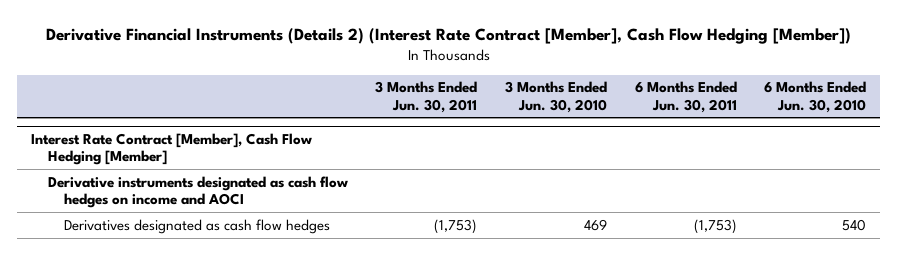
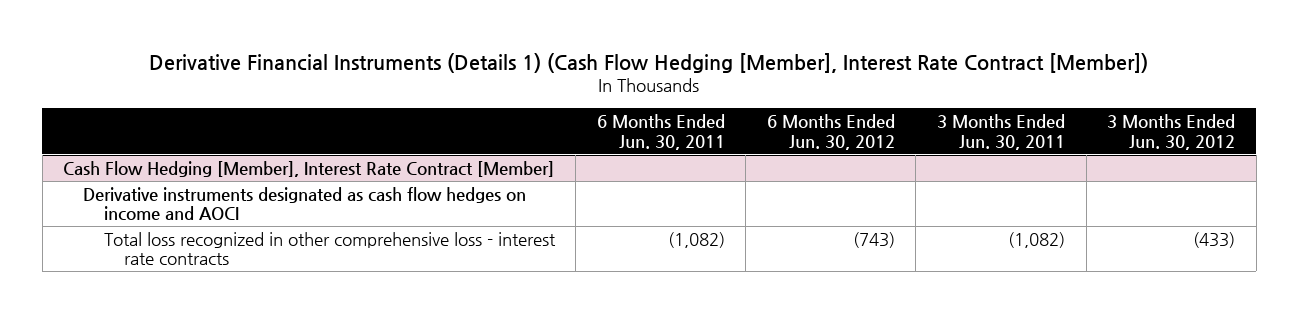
[45,27,851,44] Derivative Financial Instruments (Details 2) (Interest Rate Contract [Member], Cash Flow Hedging [Member]) -> [149,52,1149,73] Derivative Financial Instruments (Details 1) (Cash Flow Hedging [Member], Interest Rate Contract [Member])
[505,81,608,113] 3 Months Ended Jun. 30, 2010 -> none
[764,81,867,113] 6 Months Ended Jun. 30, 2010 -> none
none -> [766,114,895,150] 6 Months Ended Jun. 30, 2012
none -> [1107,114,1236,150] 3 Months Ended Jun. 30, 2012
[30,133,312,166] Interest Rate Contract [Member], Cash Flow Hedging [Member] -> [63,160,555,177] Cash Flow Hedging [Member], Interest Rate Contract [Member]
[64,218,331,234] Derivatives designated as cash flow hedges -> none
none -> [103,231,556,266] Total loss recognized in other comprehensive loss - interest rate contracts

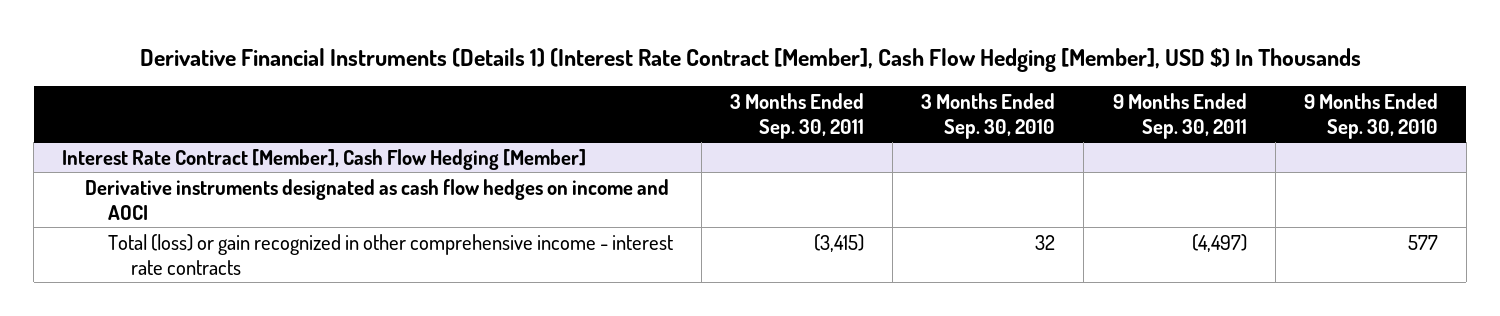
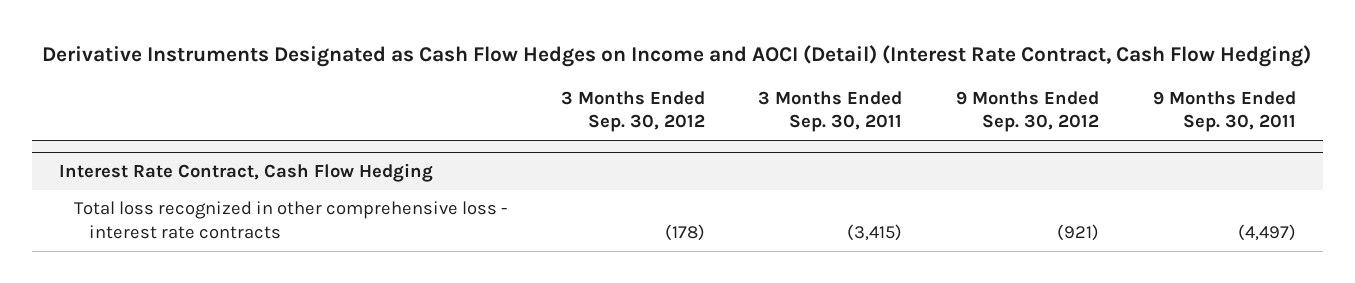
[140,47,1362,72] Derivative Financial Instruments (Details 1) (Interest Rate Contract [Member], Cash Flow Hedging [Member], USD $) In Thousands -> [42,44,1312,67] Derivative Instruments Designated as Cash Flow Hedges on Income and AOCI (Detail) (Interest Rate Contract, Cash Flow Hedging)
[921,92,1056,139] 3 Months Ended Sep. 30, 2010 -> none
[1303,92,1438,139] 9 Months Ended Sep. 30, 2010 -> none
none -> [560,90,705,133] 3 Months Ended Sep. 30, 2012
none -> [956,90,1100,133] 9 Months Ended Sep. 30, 2012
[85,178,670,220] Derivative instruments designated as cash flow hedges on income and AOCI -> none
[62,148,587,170] Interest Rate Contract [Member], Cash Flow Hedging [Member] -> [58,163,433,183] Interest Rate Contract, Cash Flow Hedging
[108,233,674,275] Total (loss) or gain recognized in other comprehensive income - interest rate contracts -> [73,201,507,240] Total loss recognized in other comprehensive loss - interest rate contracts

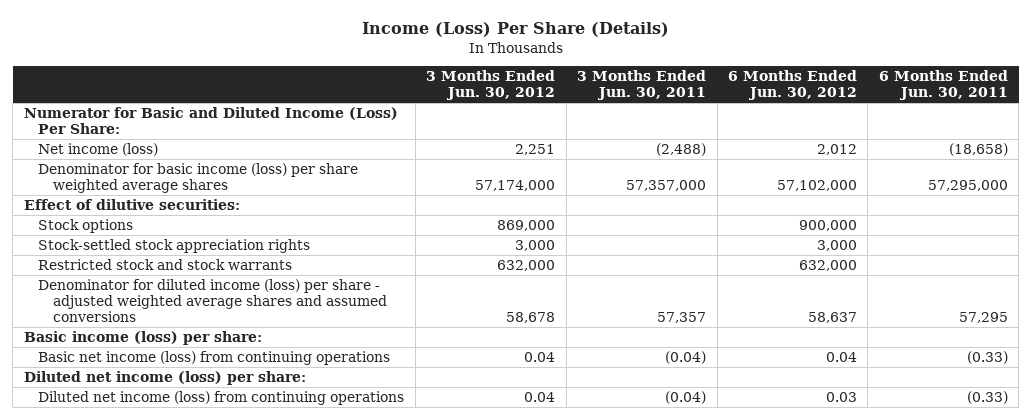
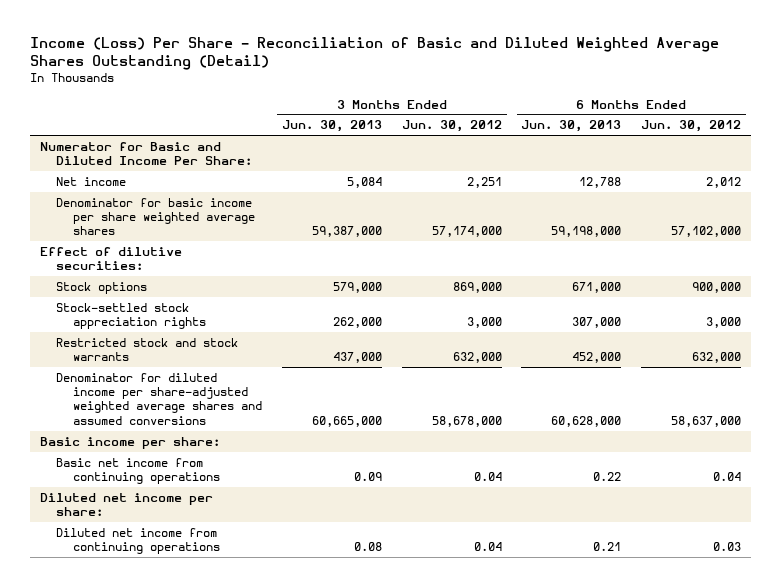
[361,22,669,38] Income (Loss) Per Share (Details) -> [29,36,719,71] Income (Loss) Per Share - Reconciliation of Basic and Diluted Weighted Average Shares Outstanding (Detail)
[577,70,707,101] 3 Months Ended Jun. 30, 2011 -> none
[878,70,1008,101] 6 Months Ended Jun. 30, 2011 -> none
none -> [281,120,382,133] Jun. 30, 2013
none -> [521,120,622,133] Jun. 30, 2013
[23,107,398,135] Numerator for Basic and Diluted Income (Loss) Per Share: -> [39,141,253,166] Numerator for Basic and Diluted Income Per Share:
[38,143,159,157] Net income (loss) -> [56,176,127,186] Net income
[38,163,359,194] Denominator for basic income (loss) per share weighted average shares -> [56,197,255,236] Denominator for basic income per share weighted average shares
[38,279,387,323] Denominator for diluted income (loss) per share - adjusted weighted average shares and assumed conversions -> [56,372,262,425] Denominator for diluted income per share-adjusted weighted average shares and assumed conversions
[506,312,556,324] 58,678 -> [431,415,502,427] 58,678,000
[807,312,857,324] 58,637 -> [671,415,742,427] 58,637,000
[23,331,262,346] Basic income (loss) per share: -> [39,436,220,449] Basic income per share:
[38,351,391,366] Basic net income (loss) from continuing operations -> [56,457,220,485] Basic net income from continuing operations
[23,371,306,386] Diluted net income (loss) per share: -> [39,492,213,517] Diluted net income per share:
[38,391,405,406] Diluted net income (loss) from continuing operations -> [56,527,220,555] Diluted net income from continuing operations

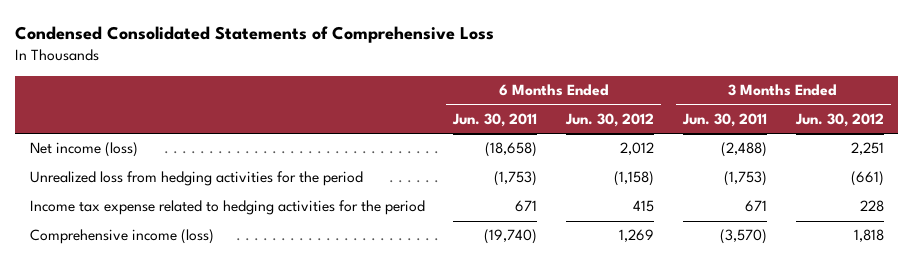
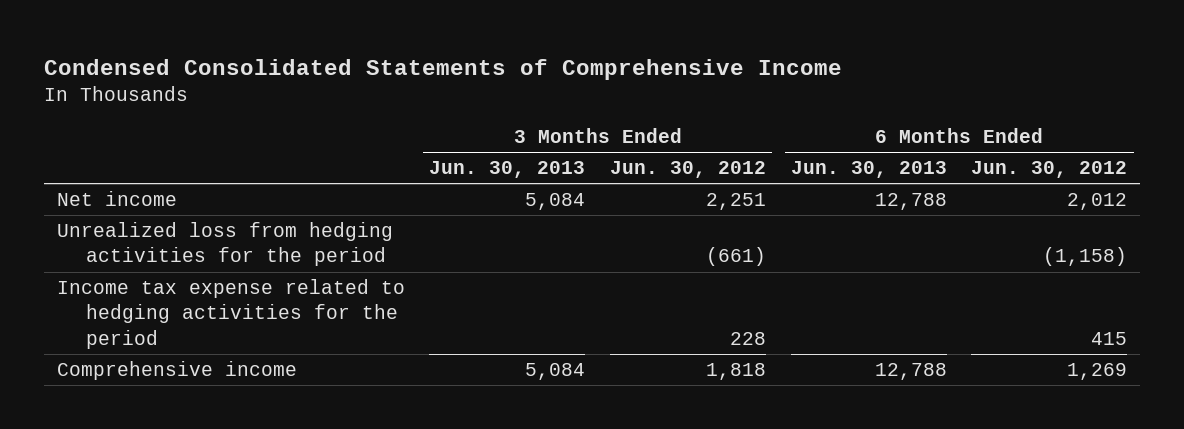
[15,26,495,44] Condensed Consolidated Statements of Comprehensive Loss -> [44,58,843,80] Condensed Consolidated Statements of Comprehensive Income
[452,112,538,127] Jun. 30, 2011 -> none
[681,112,767,127] Jun. 30, 2011 -> none
none -> [429,161,586,179] Jun. 30, 2013
none -> [790,161,947,179] Jun. 30, 2013
[29,142,138,158] Net income (loss) -> [56,191,177,207] Net income
[29,229,214,245] Comprehensive income (loss) -> [56,361,297,381] Comprehensive income

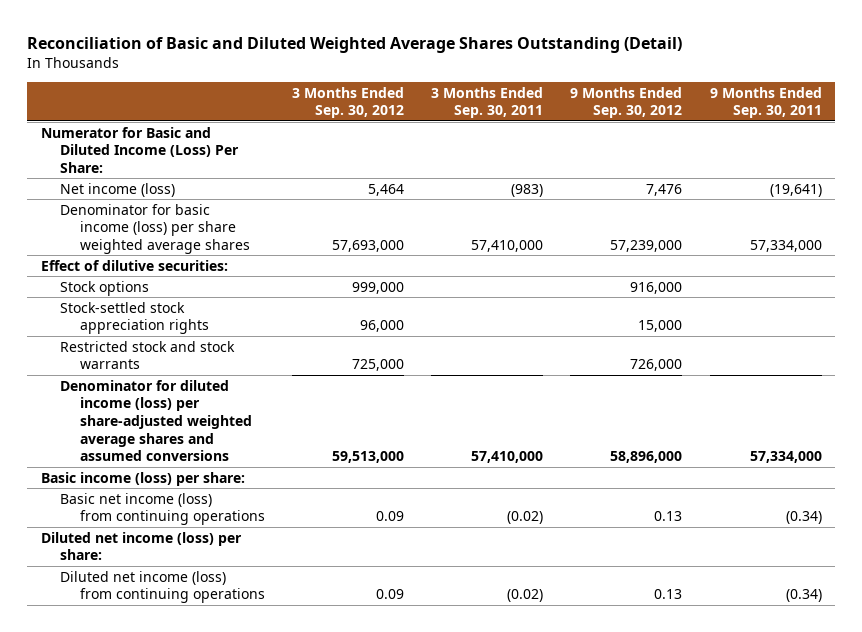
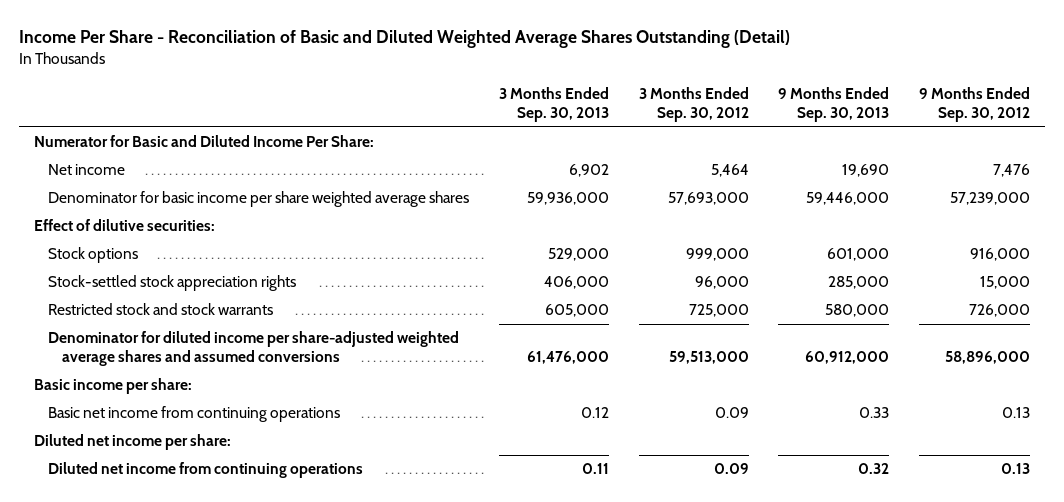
[27,37,683,54] Reconciliation of Basic and Diluted Weighted Average Shares Outstanding (Detail) -> [19,30,791,49] Income Per Share - Reconciliation of Basic and Diluted Weighted Average Shares Outstanding (Detail)
[431,86,544,119] 3 Months Ended Sep. 30, 2011 -> none
[709,86,822,119] 9 Months Ended Sep. 30, 2011 -> none
none -> [498,86,609,122] 3 Months Ended Sep. 30, 2013
none -> [778,86,890,122] 9 Months Ended Sep. 30, 2013
[40,126,240,173] Numerator for Basic and Diluted Income (Loss) Per Share: -> [34,135,375,148] Numerator for Basic and Diluted Income Per Share:
[60,182,176,197] Net income (loss) -> [48,164,126,176] Net income
[60,203,250,254] Denominator for basic income (loss) per share weighted average shares -> [48,191,470,208] Denominator for basic income per share weighted average shares
[60,379,252,462] Denominator for diluted income (loss) per share-adjusted weighted average shares and assumed conversions -> [48,331,460,367] Denominator for diluted income per share-adjusted weighted average shares and assumed conversions
[40,471,245,486] Basic income (loss) per share: -> [34,378,193,395] Basic income per share:
[60,492,265,526] Basic net income (loss) from continuing operations -> [48,406,341,423] Basic net income from continuing operations
[40,531,242,561] Diluted net income (loss) per share: -> [34,434,232,451] Diluted net income per share:
[60,570,265,604] Diluted net income (loss) from continuing operations -> [48,462,364,479] Diluted net income from continuing operations

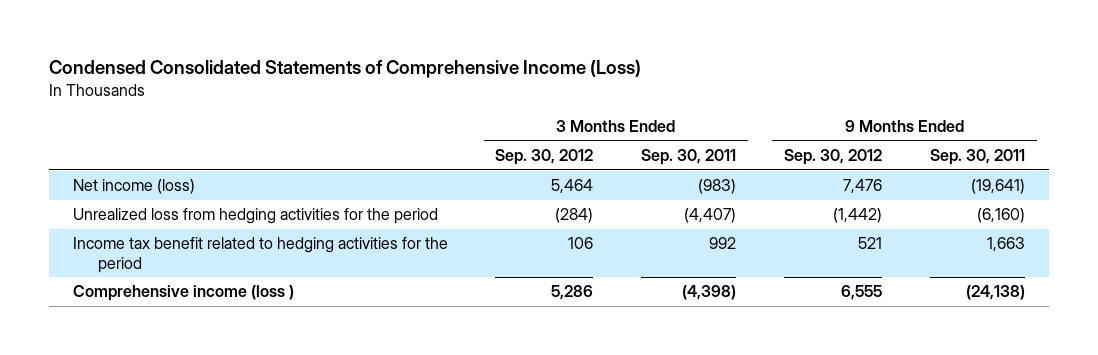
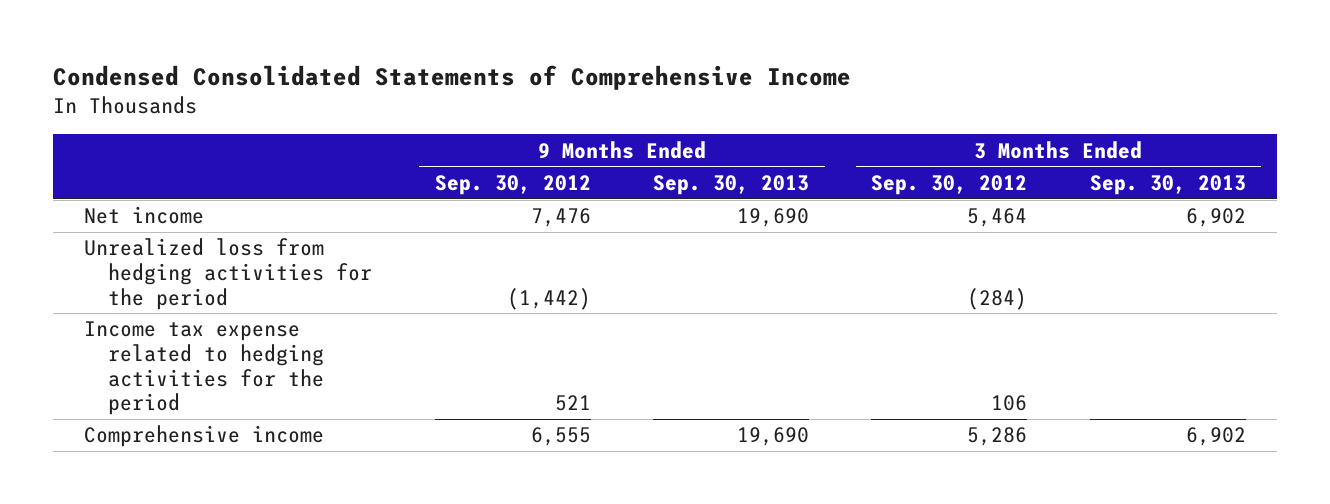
[48,59,641,78] Condensed Consolidated Statements of Comprehensive Income (Loss) -> [52,65,851,91] Condensed Consolidated Statements of Comprehensive Income
[641,149,737,166] Sep. 30, 2011 -> none
[930,149,1026,166] Sep. 30, 2011 -> none
none -> [653,174,810,195] Sep. 30, 2013
none -> [1089,174,1246,195] Sep. 30, 2013
[72,179,195,195] Net income (loss) -> [83,206,204,225] Net income
[72,237,448,273] Income tax benefit related to hedging activities for the period -> [83,321,325,416] Income tax expense related to hedging activities for the period
[72,285,294,302] Comprehensive income (loss ) -> [83,425,324,448] Comprehensive income

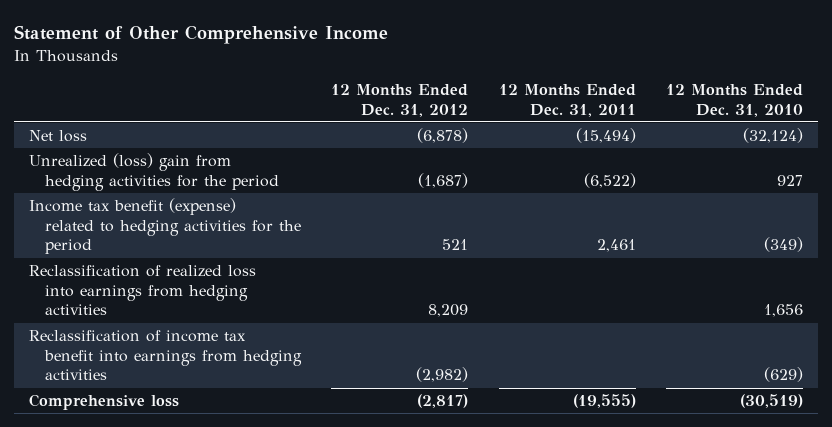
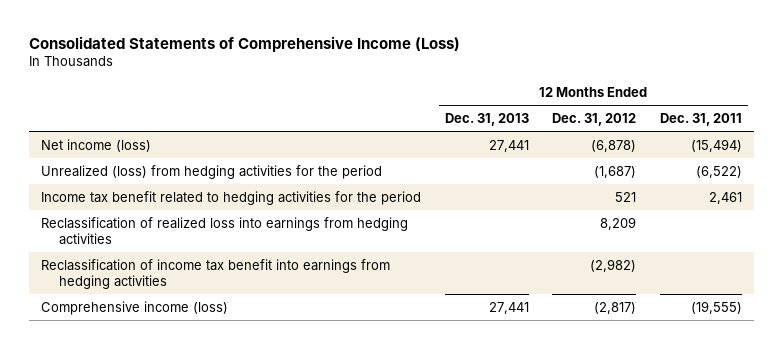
[13,24,388,44] Statement of Other Comprehensive Income -> [28,35,460,52] Consolidated Statements of Comprehensive Income (Loss)
[666,84,804,117] 12 Months Ended Dec. 31, 2010 -> none
none -> [444,112,529,126] Dec. 31, 2013
[28,130,87,143] Net loss -> [40,138,151,152] Net income (loss)
[28,153,279,191] Unrealized (loss) gain from hedging activities for the period -> [40,164,382,179] Unrealized (loss) from hedging activities for the period
[28,198,301,255] Income tax benefit (expense) related to hedging activities for the period -> [40,190,421,205] Income tax benefit related to hedging activities for the period
[28,394,179,411] Comprehensive loss -> [40,300,228,315] Comprehensive income (loss)

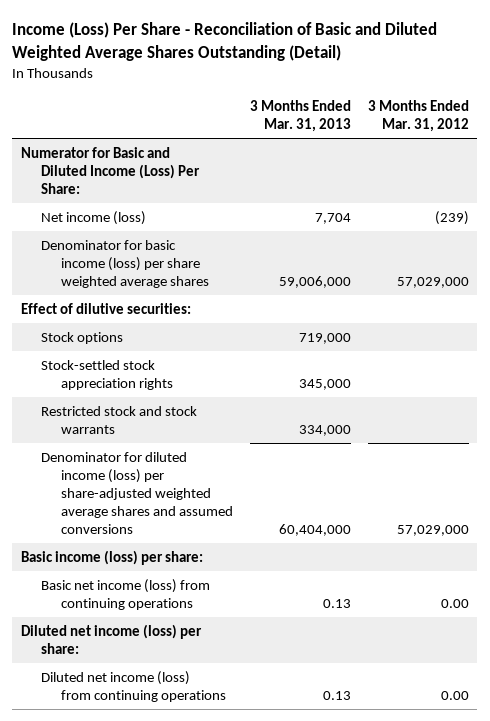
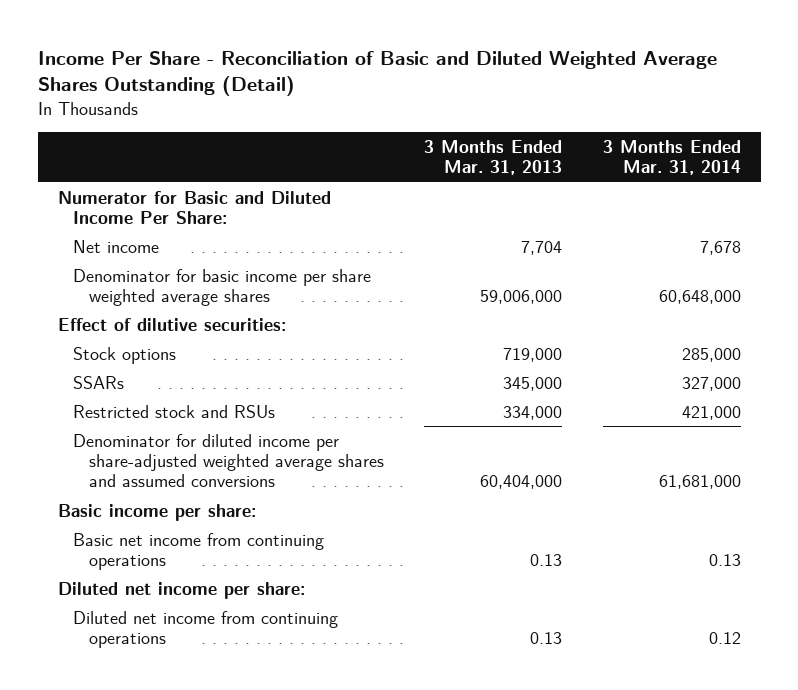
[12,22,438,62] Income (Loss) Per Share - Reconciliation of Basic and Diluted Weighted Average Shares Outstanding (Detail) -> [37,50,717,97] Income Per Share - Reconciliation of Basic and Diluted Weighted Average Shares Outstanding (Detail)
[367,100,469,133] 3 Months Ended Mar. 31, 2012 -> none
none -> [602,139,741,176] 3 Months Ended Mar. 31, 2014
[20,146,201,194] Numerator for Basic and Diluted Income (Loss) Per Share: -> [57,190,331,224] Numerator for Basic and Diluted Income Per Share:
[41,210,147,225] Net income (loss) -> [73,239,160,253] Net income
[41,239,210,288] Denominator for basic income (loss) per share weighted average shares -> [73,268,372,306] Denominator for basic income per share weighted average shares
[41,359,174,390] Stock-settled stock appreciation rights -> [73,375,125,389] SSARs
[41,405,198,434] Restricted stock and stock warrants -> [73,404,276,418] Restricted stock and RSUs
[41,451,234,534] Denominator for diluted income (loss) per share-adjusted weighted average shares and assumed conversions -> [73,433,385,488] Denominator for diluted income per share-adjusted weighted average shares and assumed conversions
[20,549,203,565] Basic income (loss) per share: -> [57,503,256,521] Basic income per share:
[41,578,211,610] Basic net income (loss) from continuing operations -> [73,532,325,570] Basic net income from continuing operations
[20,623,202,654] Diluted net income (loss) per share: -> [57,581,305,599] Diluted net income per share:
[41,670,227,702] Diluted net income (loss) from continuing operations -> [73,610,339,648] Diluted net income from continuing operations

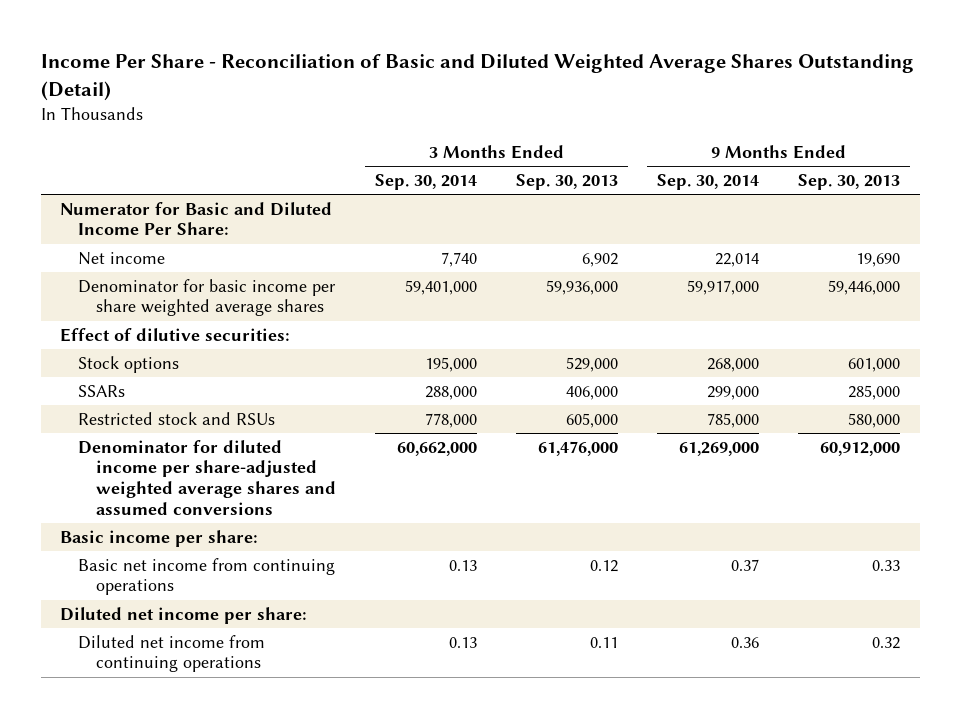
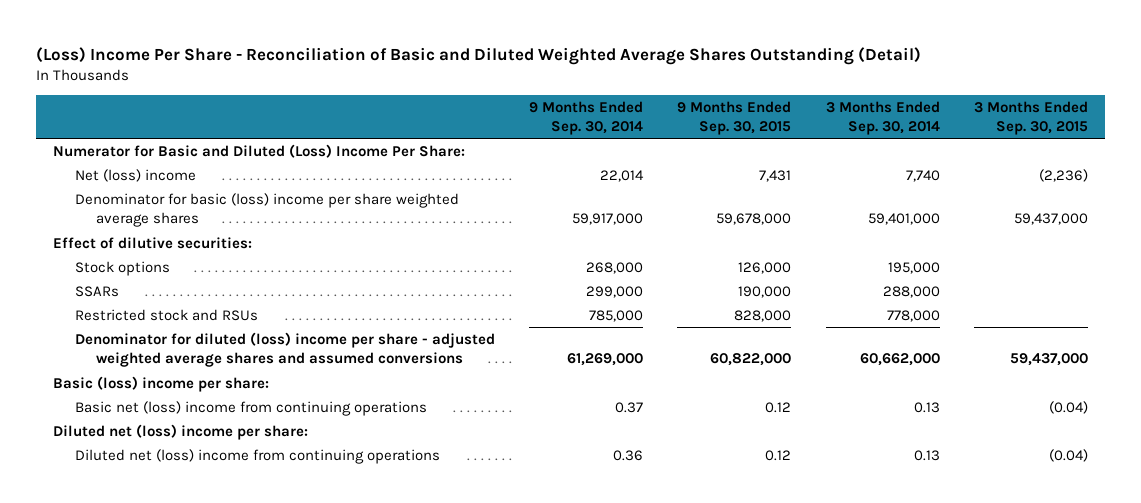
[40,54,914,102] Income Per Share - Reconciliation of Basic and Diluted Weighted Average Shares Outstanding (Detail) -> [36,46,922,65] (Loss) Income Per Share - Reconciliation of Basic and Diluted Weighted Average Shares Outstanding (Detail)
[516,173,619,190] Sep. 30, 2013 -> none
[798,173,901,190] Sep. 30, 2013 -> none
none -> [677,100,792,136] 9 Months Ended Sep. 30, 2015
none -> [973,100,1088,136] 3 Months Ended Sep. 30, 2015
[60,201,333,236] Numerator for Basic and Diluted Income Per Share: -> [53,143,466,158] Numerator for Basic and Diluted (Loss) Income Per Share:
[78,251,166,265] Net income -> [74,168,196,182] Net (loss) income
[78,278,337,317] Denominator for basic income per share weighted average shares -> [74,192,459,228] Denominator for basic (loss) income per share weighted average shares
[78,439,337,515] Denominator for diluted income per share-adjusted weighted average shares and assumed conversions -> [74,331,495,368] Denominator for diluted (loss) income per share - adjusted weighted average shares and assumed conversions
[60,529,259,547] Basic income per share: -> [53,375,270,392] Basic (loss) income per share:
[78,557,336,596] Basic net income from continuing operations -> [74,400,427,416] Basic net (loss) income from continuing operations
[60,606,308,624] Diluted net income per share: -> [53,423,309,440] Diluted net (loss) income per share:
[78,634,266,673] Diluted net income from continuing operations -> [74,448,440,464] Diluted net (loss) income from continuing operations

